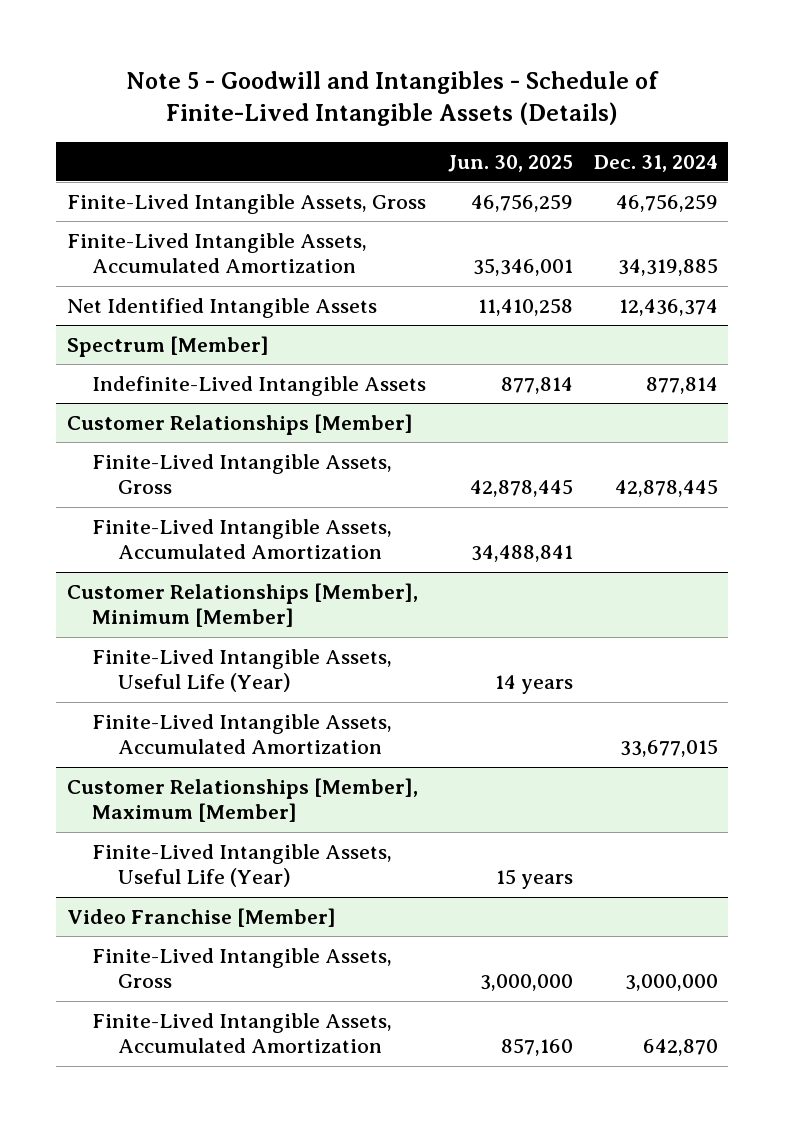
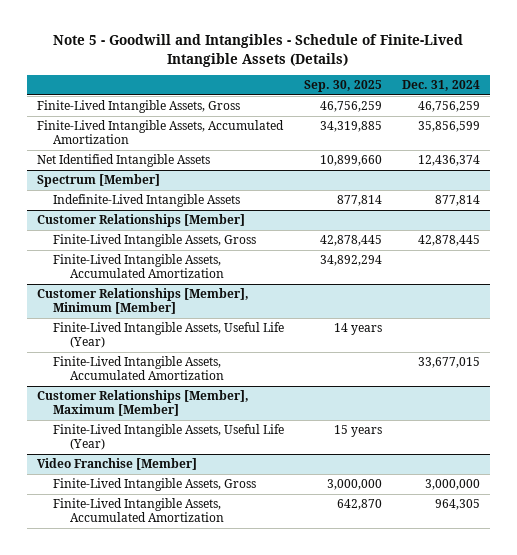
[447,154,573,172] Jun. 30, 2025 -> none
none -> [304,80,383,93] Sep. 30, 2025
[617,258,718,277] 34,319,885 -> [417,121,480,133] 35,856,599
[642,1039,718,1057] 642,870 -> [434,499,480,511] 964,305

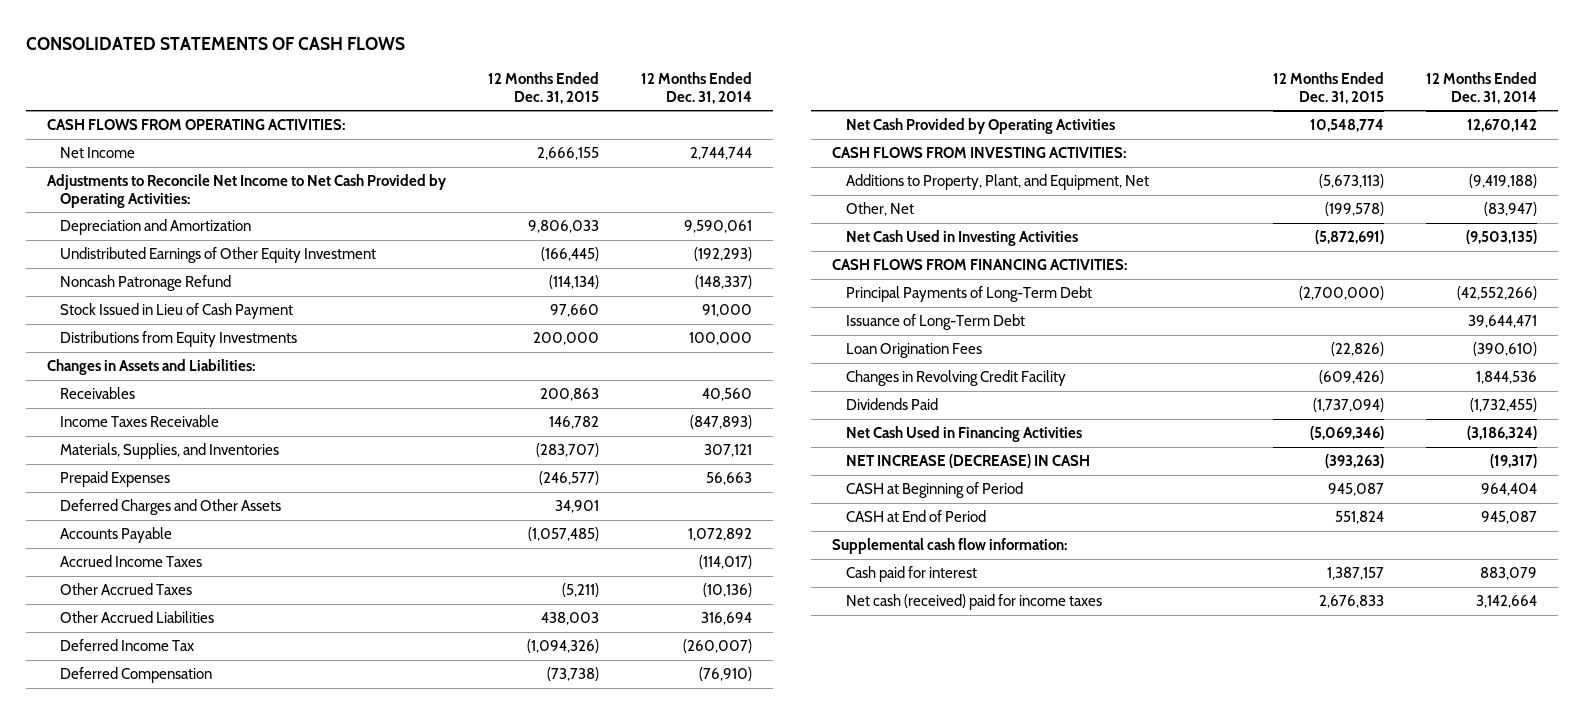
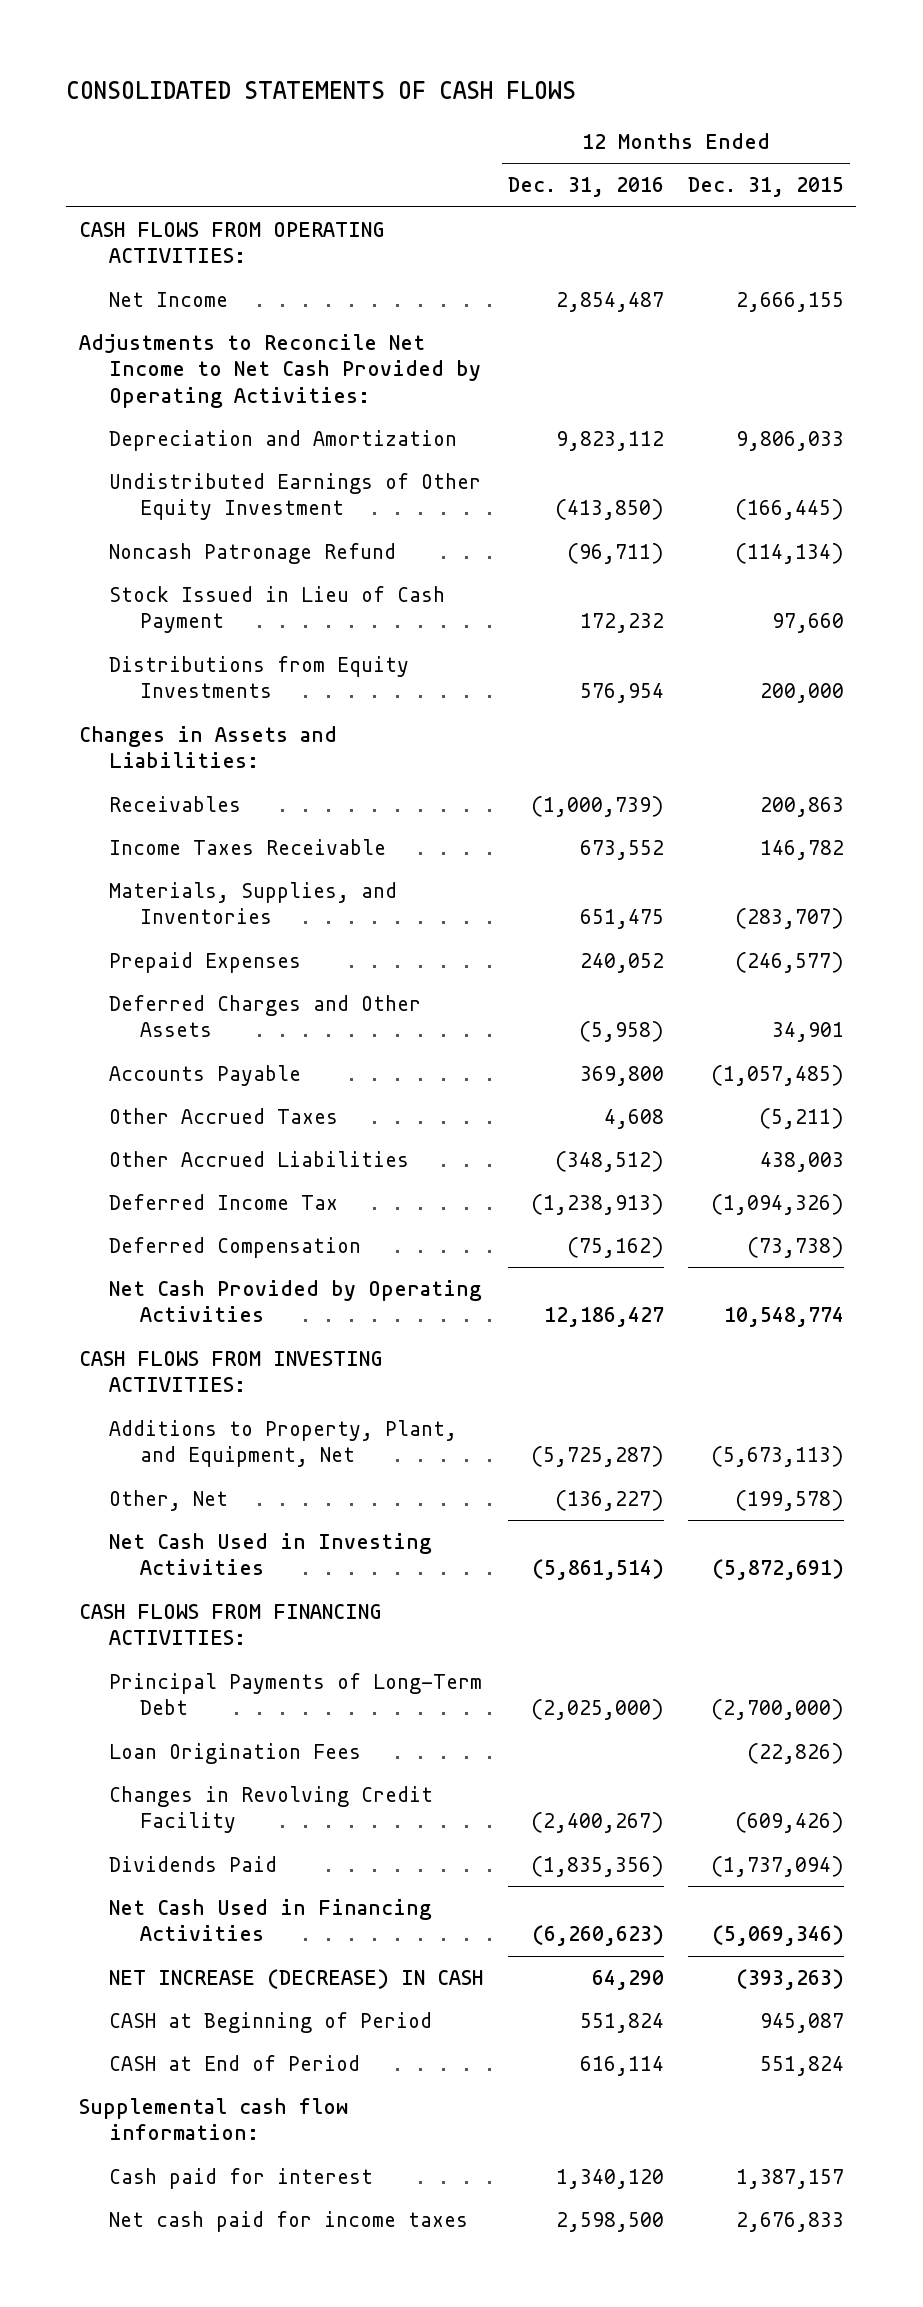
[641,72,753,104] 12 Months Ended Dec. 31, 2014 -> none
none -> [507,177,664,198] Dec. 31, 2016
[60,555,203,568] Accrued Income Taxes -> none
[845,314,1025,331] Issuance of Long-Term Debt -> none
[845,594,1102,611] Net cash (received) paid for income taxes -> [109,2210,469,2232] Net cash paid for income taxes

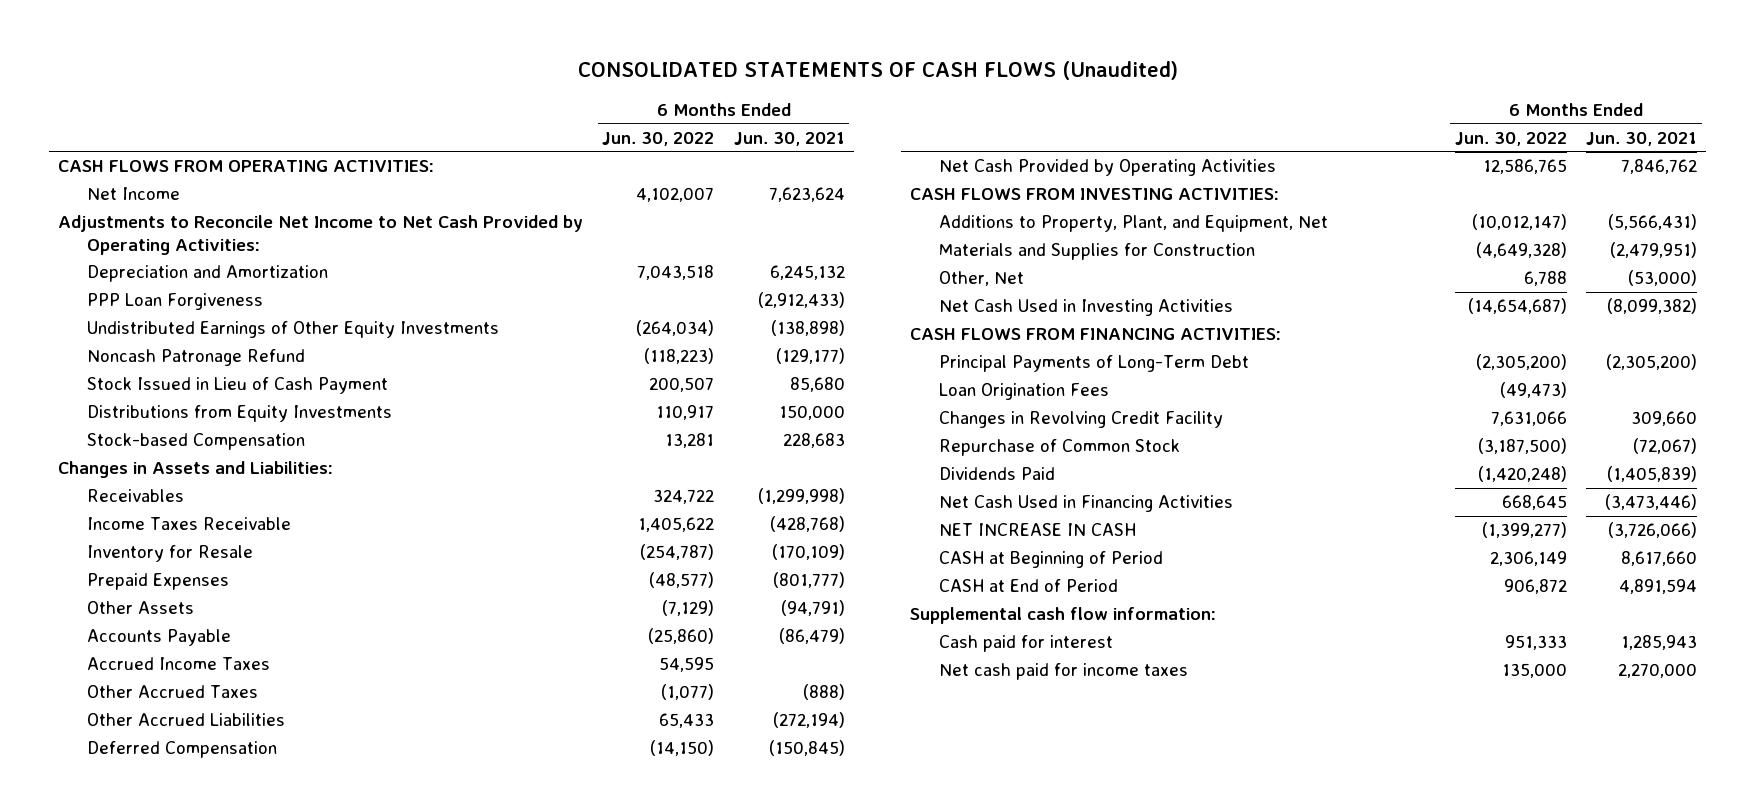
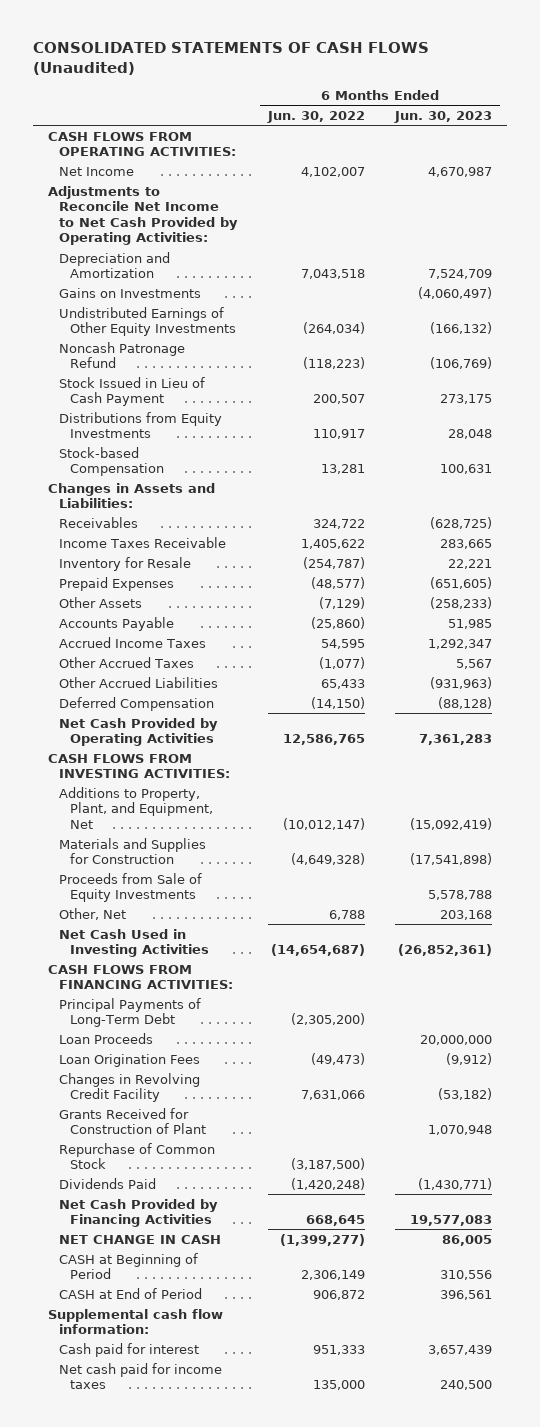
[733,131,845,146] Jun. 30, 2021 -> none
none -> [394,111,493,124] Jun. 30, 2023
[86,293,263,311] PPP Loan Forgiveness -> none
none -> [59,287,202,298] Gains on Investments
none -> [59,872,203,903] Proceeds from Sale of Equity Investments
none -> [59,1032,154,1044] Loan Proceeds
none -> [59,1107,206,1135] Grants Received for Construction of Plant
[938,495,1233,513] Net Cash Used in Financing Activities -> [59,1198,219,1228] Net Cash Provided by Financing Activities
[938,523,1136,537] NET INCREASE IN CASH -> [59,1234,222,1244] NET CHANGE IN CASH

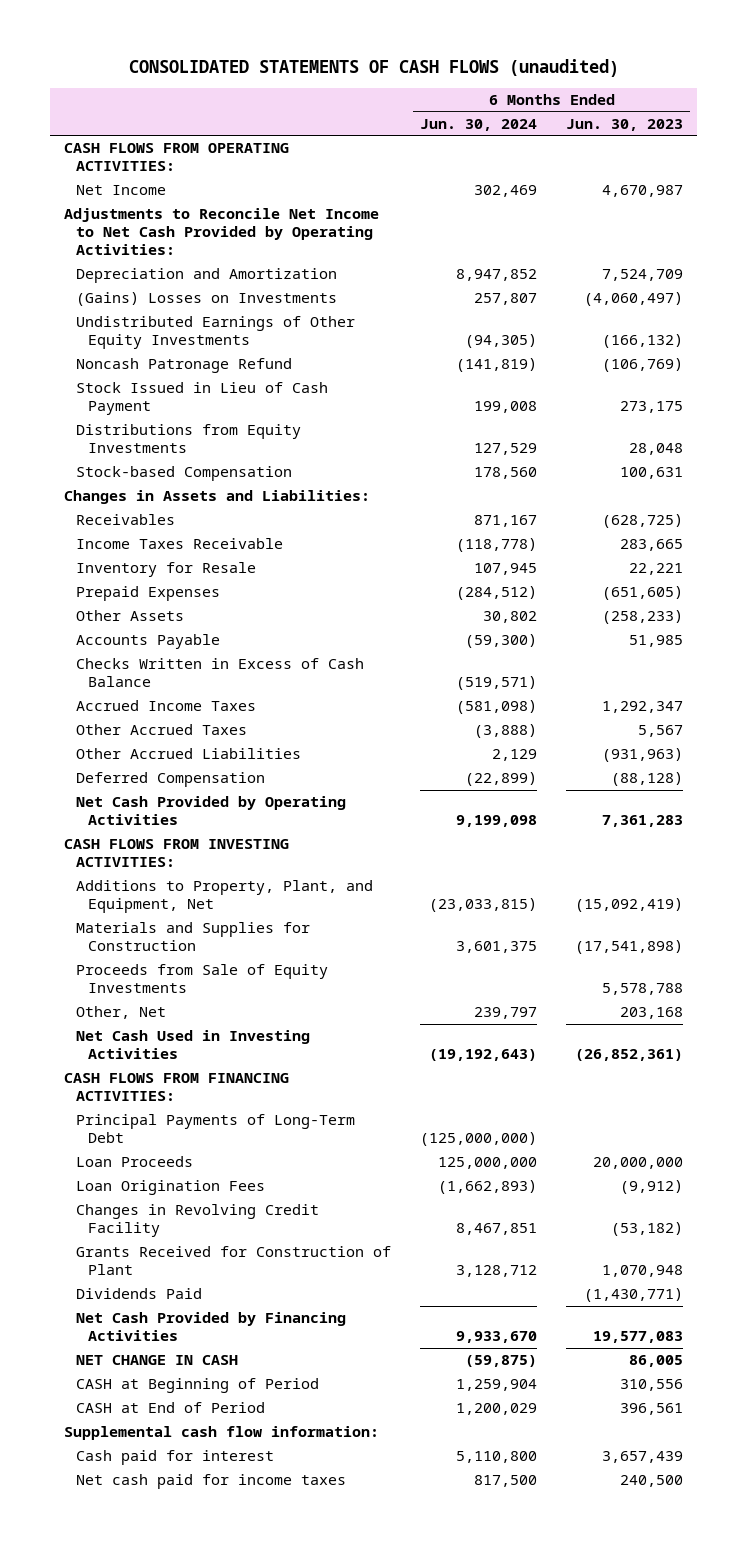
[32,41,429,75] CONSOLIDATED STATEMENTS OF CASH FLOWS (Unaudited) -> [128,59,619,78] CONSOLIDATED STATEMENTS OF CASH FLOWS (unaudited)
[266,111,365,124] Jun. 30, 2022 -> none
none -> [420,118,538,131] Jun. 30, 2024
[59,287,202,298] Gains on Investments -> [76,292,338,307] (Gains) Losses on Investments
none -> [76,658,365,688] Checks Written in Excess of Cash Balance
[59,1142,216,1170] Repurchase of Common Stock -> none

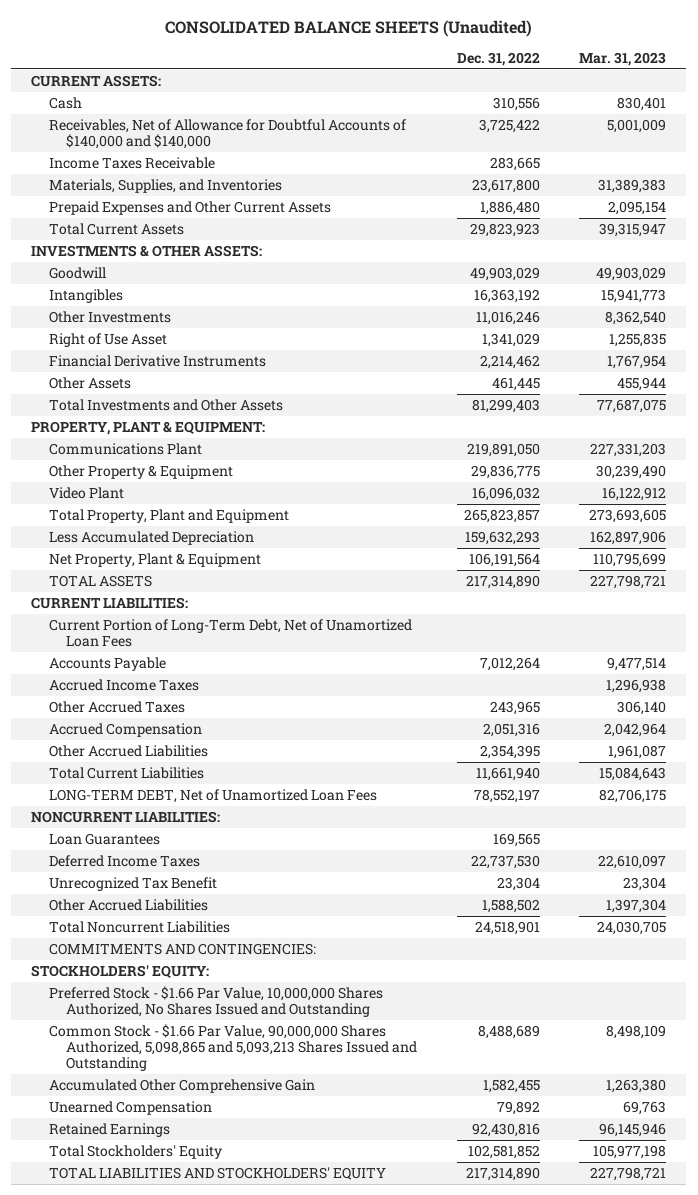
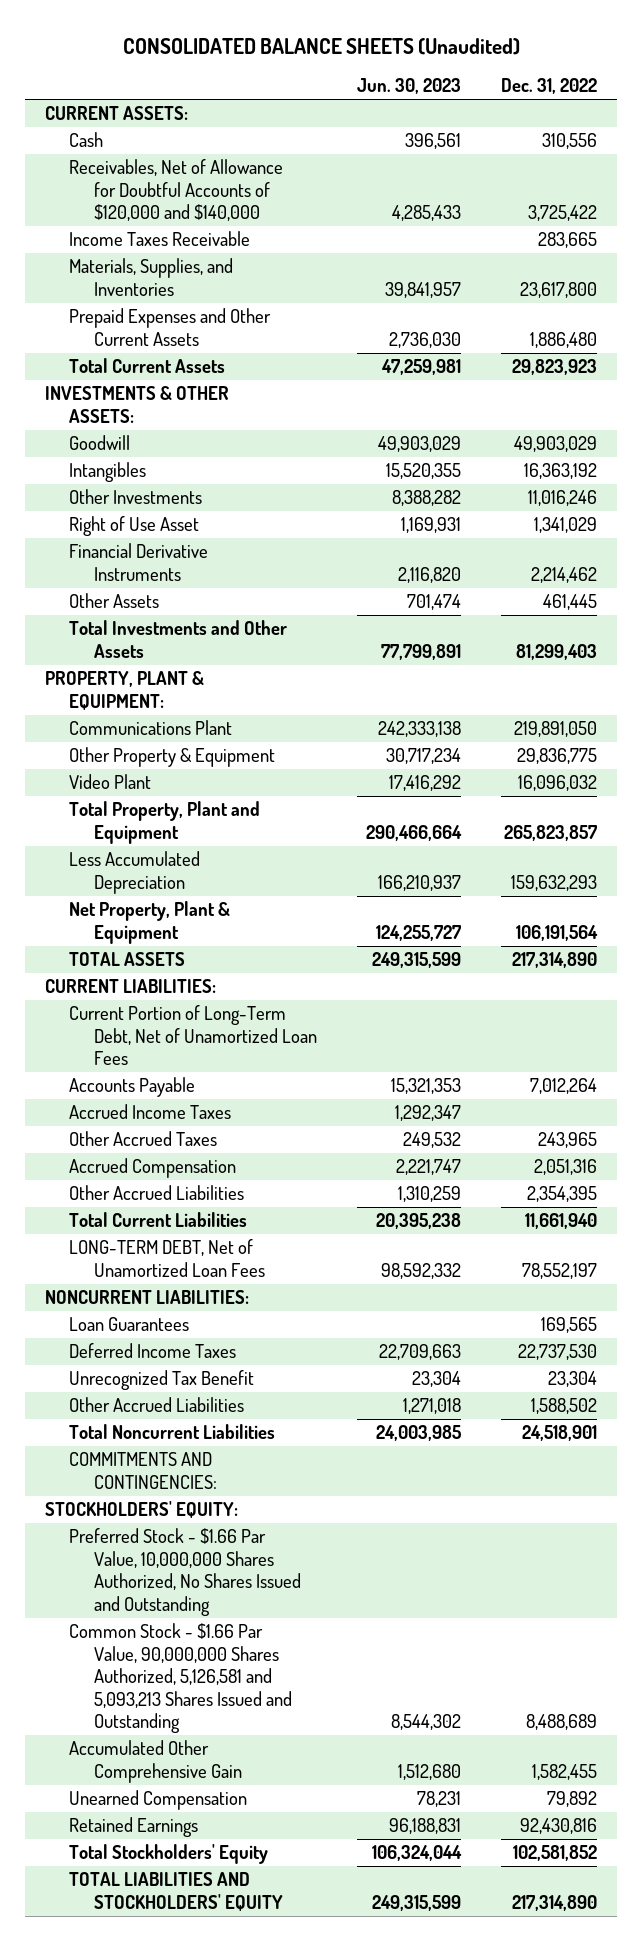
[579,51,667,66] Mar. 31, 2023 -> none
none -> [356,78,461,95] Jun. 30, 2023
[48,119,406,150] Receivables, Net of Allowance for Doubtful Accounts of $140,000 and $140,000 -> [69,159,284,222] Receivables, Net of Allowance for Doubtful Accounts of $120,000 and $140,000
[48,1024,417,1072] Common Stock - $1.66 Par Value, 90,000,000 Shares Authorized, 5,098,865 and 5,093,213 Shares Issued and Outstanding -> [69,1623,292,1734] Common Stock - $1.66 Par Value, 90,000,000 Shares Authorized, 5,126,581 and 5,093,213 Shares Issued and Outstanding

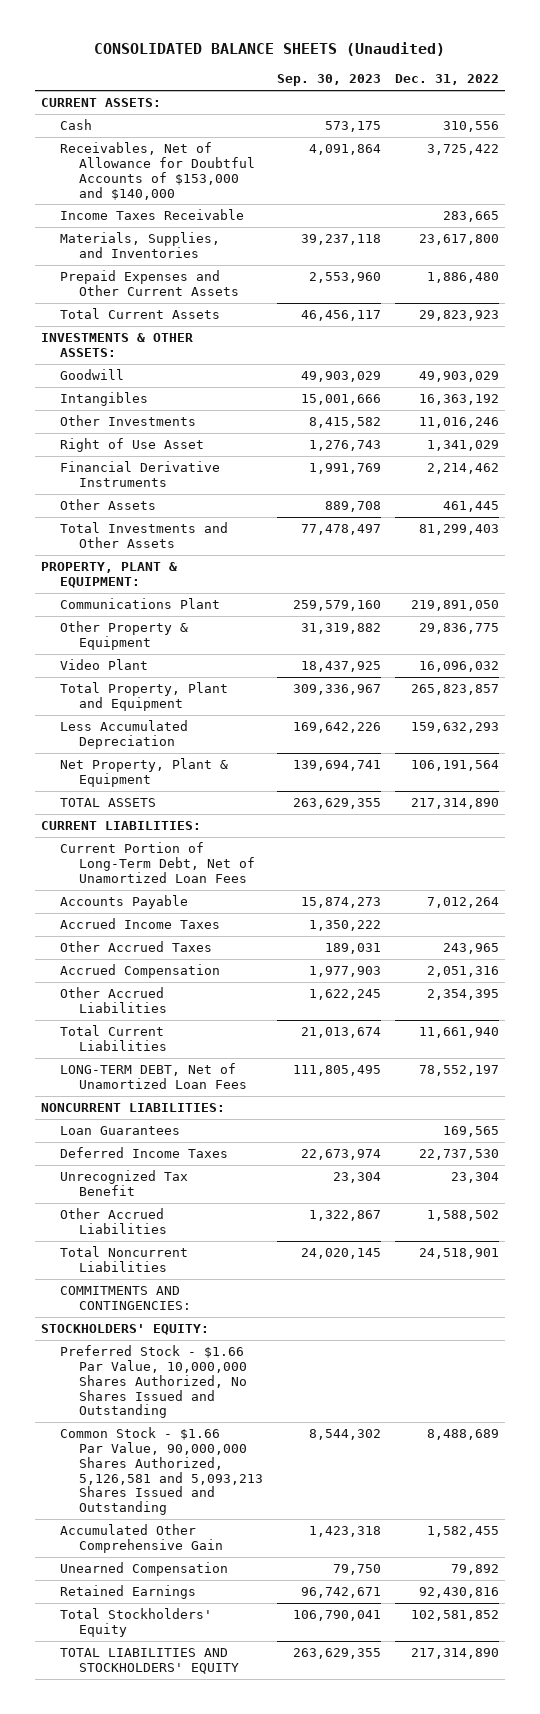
[356,78,461,95] Jun. 30, 2023 -> none
none -> [276,74,381,87] Sep. 30, 2023
[69,159,284,222] Receivables, Net of Allowance for Doubtful Accounts of $120,000 and $140,000 -> [60,142,256,200] Receivables, Net of Allowance for Doubtful Accounts of $153,000 and $140,000

